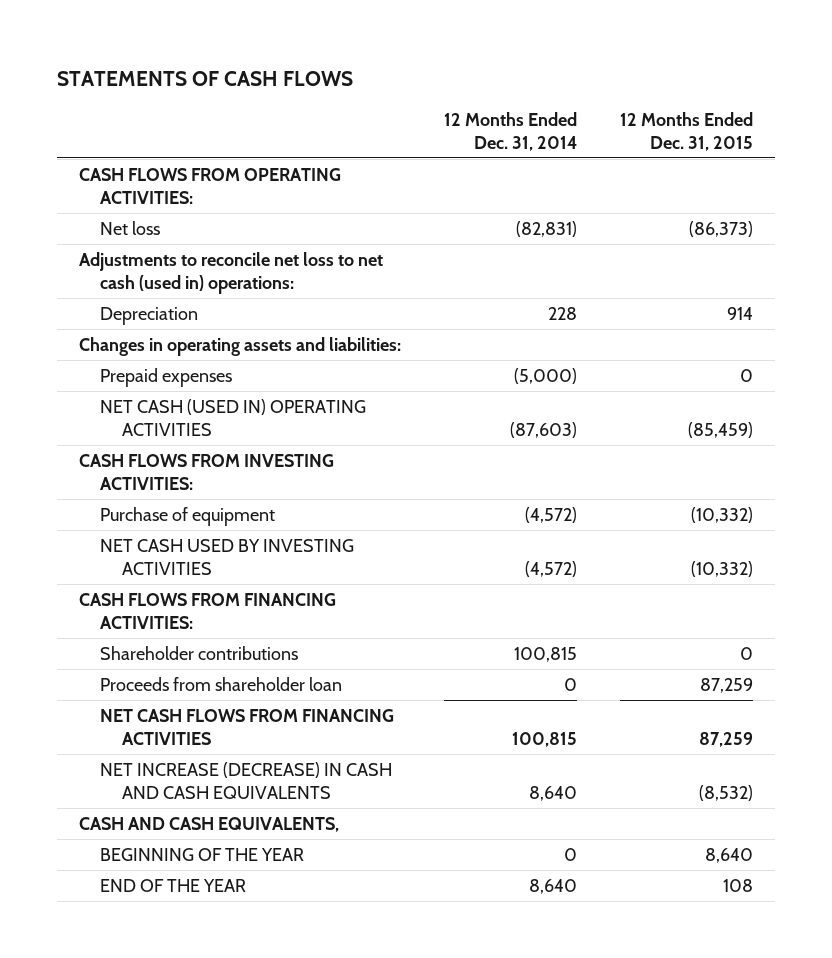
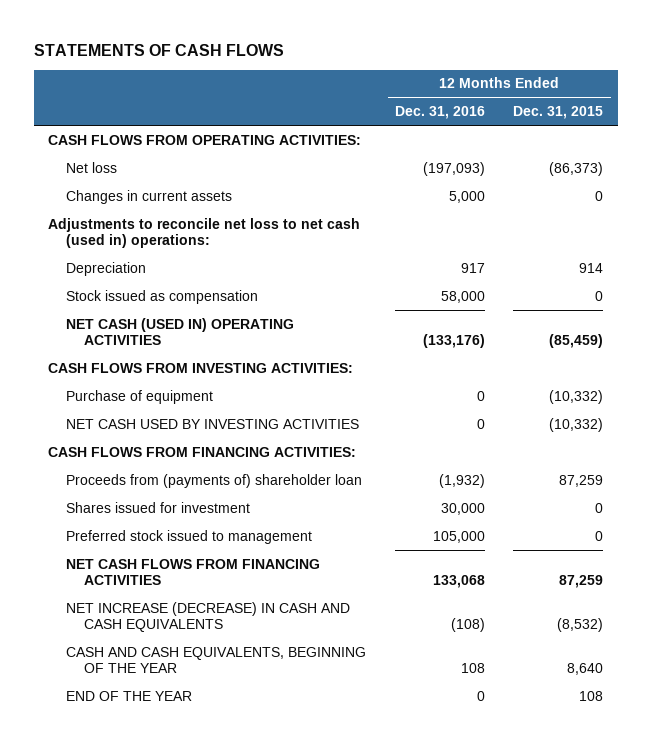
[444,111,578,151] 12 Months Ended Dec. 31, 2014 -> none
none -> [394,106,485,120] Dec. 31, 2016
none -> [66,189,233,204] Changes in current assets
[78,336,401,356] Changes in operating assets and liabilities: -> none
[100,367,233,387] Prepaid expenses -> none
none -> [66,289,259,304] Stock issued as compensation
[100,645,299,660] Shareholder contributions -> none
[100,676,343,691] Proceeds from shareholder loan -> [66,473,363,488] Proceeds from (payments of) shareholder loan
none -> [66,501,251,513] Shares issued for investment
none -> [66,529,313,544] Preferred stock issued to management
[78,816,339,832] CASH AND CASH EQUIVALENTS, -> none
[100,847,305,861] BEGINNING OF THE YEAR -> [66,646,367,674] CASH AND CASH EQUIVALENTS, BEGINNING OF THE YEAR

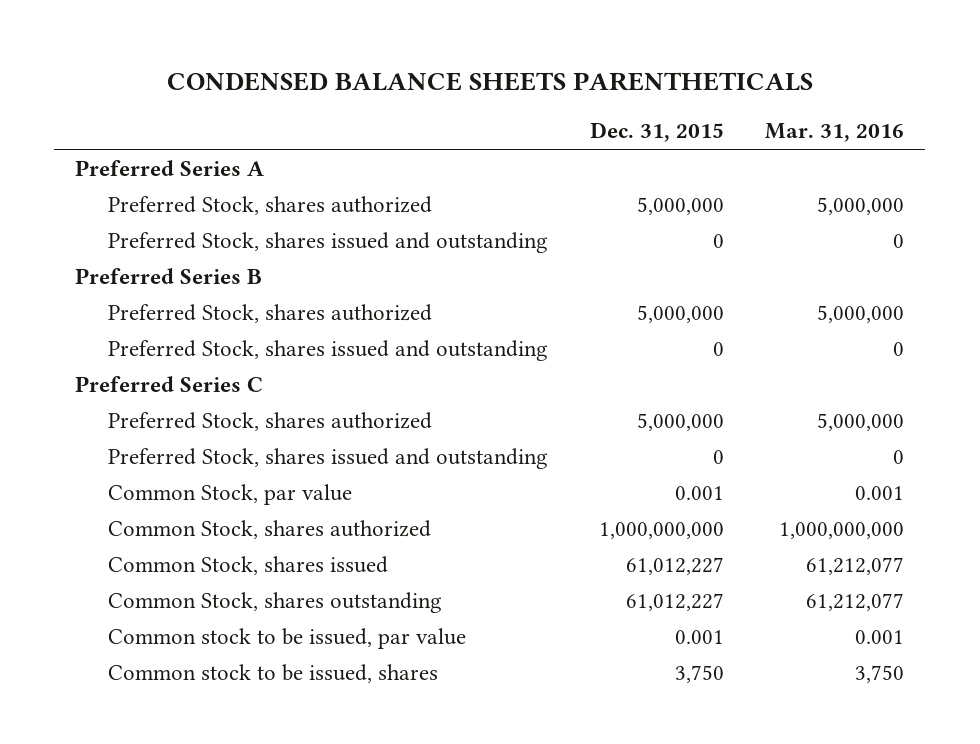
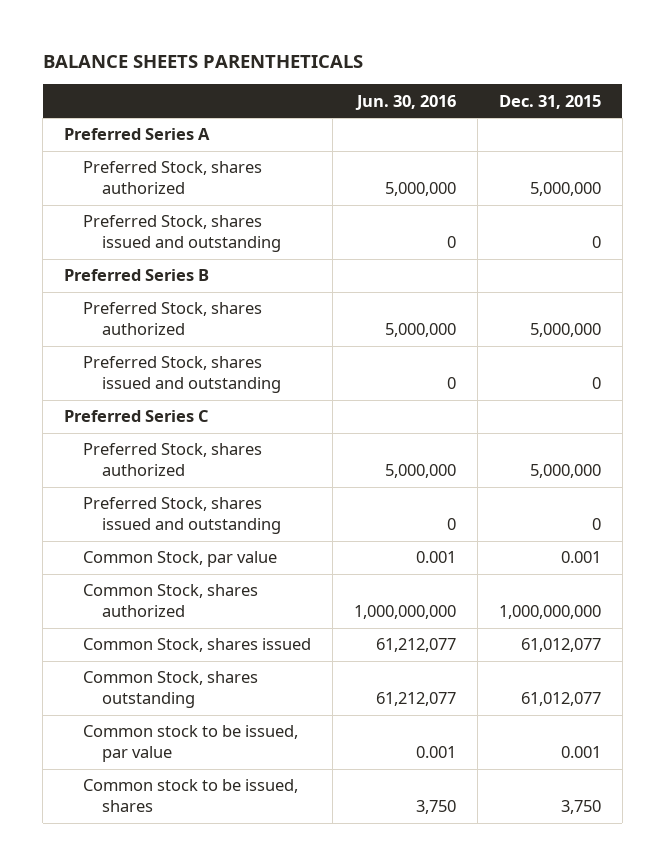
[166,71,813,91] CONDENSED BALANCE SHEETS PARENTHETICALS -> [42,55,363,69] BALANCE SHEETS PARENTHETICALS
[765,123,905,143] Mar. 31, 2016 -> none
none -> [354,94,456,110] Jun. 30, 2016
[625,556,724,575] 61,012,227 -> [520,638,601,653] 61,012,077
[625,592,724,611] 61,012,227 -> [520,692,601,707] 61,012,077

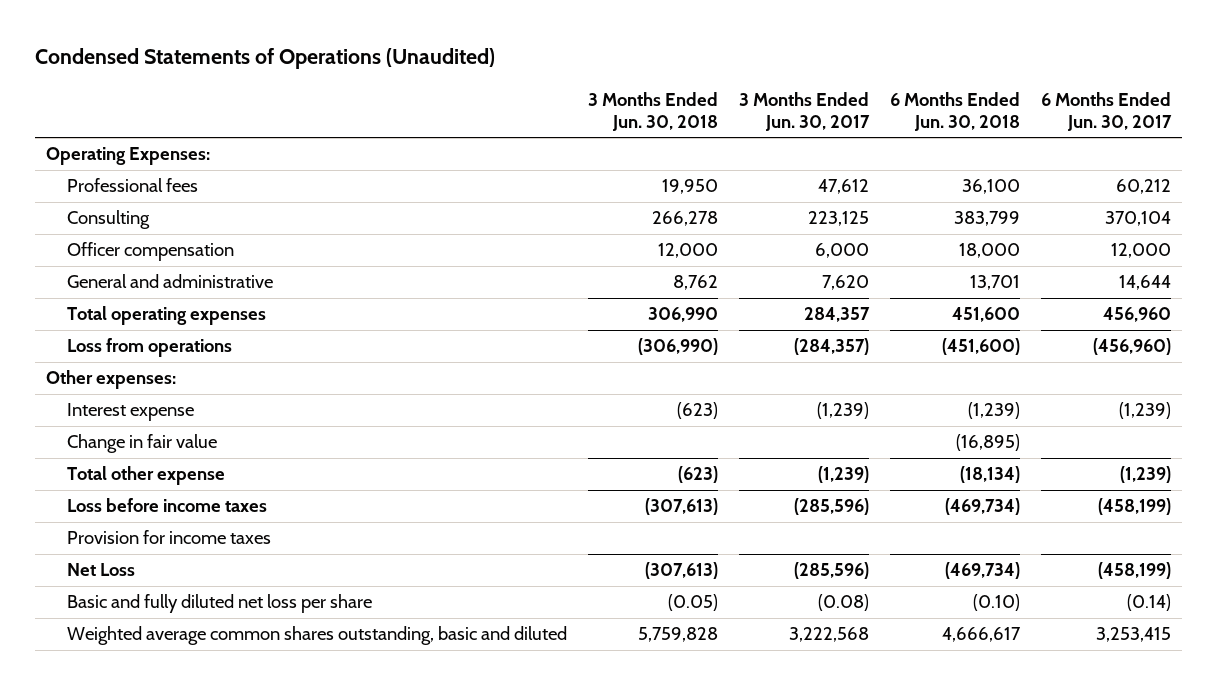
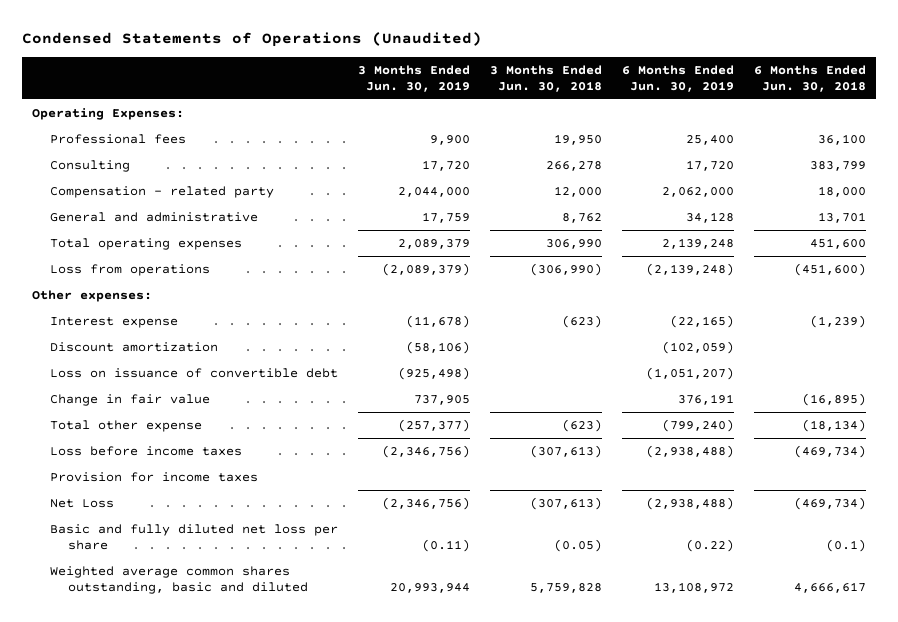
[739,91,871,131] 3 Months Ended Jun. 30, 2017 -> none
[1041,91,1173,131] 6 Months Ended Jun. 30, 2017 -> none
none -> [357,64,470,92] 3 Months Ended Jun. 30, 2019
none -> [621,64,734,92] 6 Months Ended Jun. 30, 2019
[67,242,235,262] Officer compensation -> [49,185,274,198] Compensation - related party
none -> [49,341,218,352] Discount amortization
none -> [49,367,338,378] Loss on issuance of convertible debt
[973,594,1021,612] (0.10) -> [825,539,866,553] (0.1)

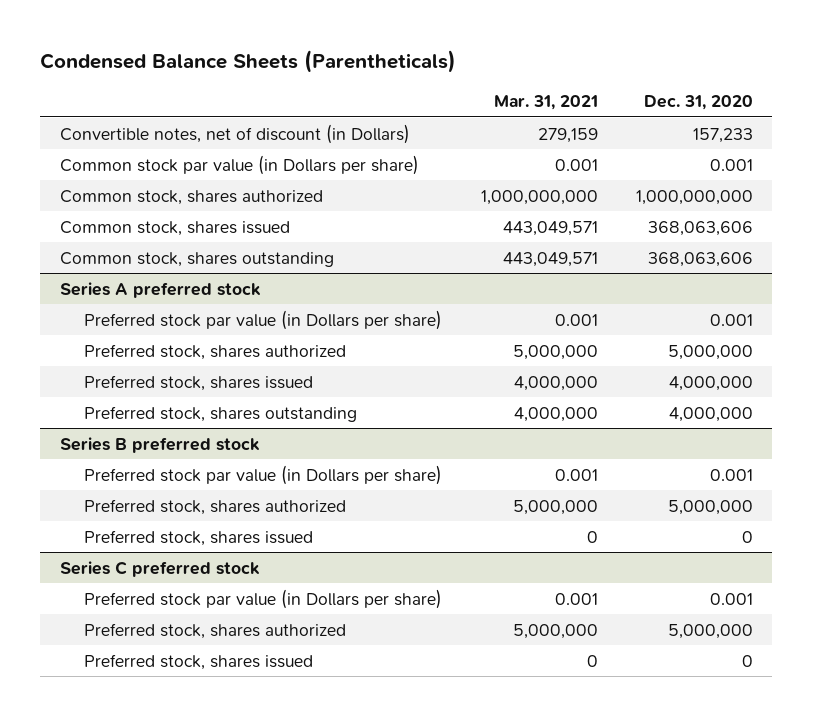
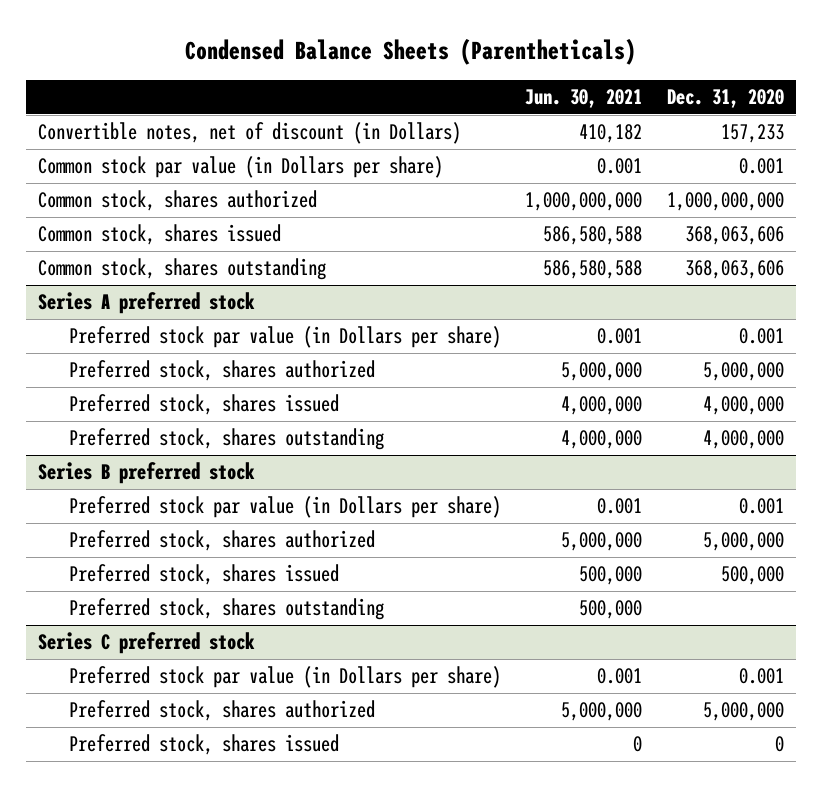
[493,95,598,111] Mar. 31, 2021 -> none
none -> [525,89,643,109] Jun. 30, 2021
[742,530,754,543] 0 -> [720,566,784,586] 500,000
none -> [68,598,384,621] Preferred stock, shares outstanding

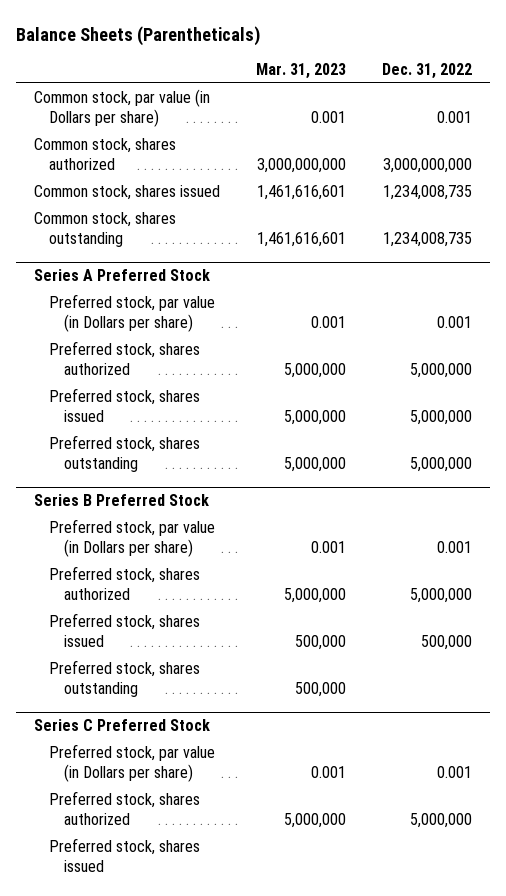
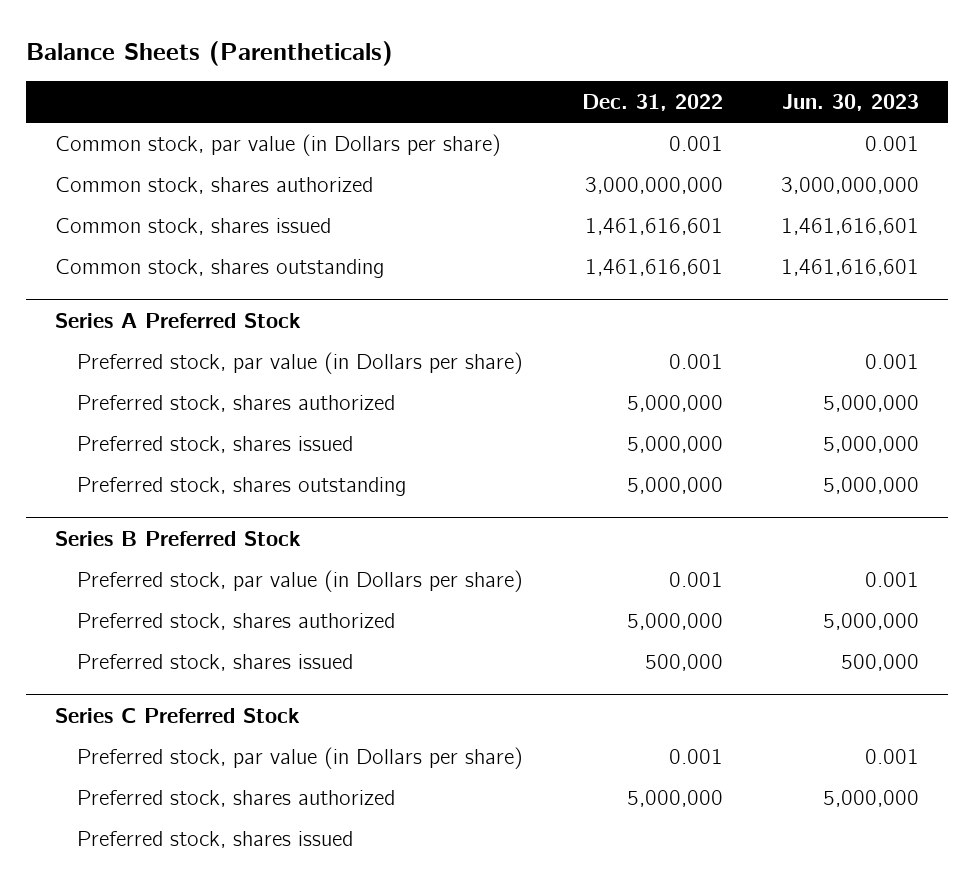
[255,63,346,80] Mar. 31, 2023 -> none
none -> [782,94,920,112] Jun. 30, 2023
[382,184,472,200] 1,234,008,735 -> [584,218,723,236] 1,461,616,601
[382,232,472,248] 1,234,008,735 -> [584,259,723,277] 1,461,616,601
[48,659,200,698] Preferred stock, shares outstanding -> none

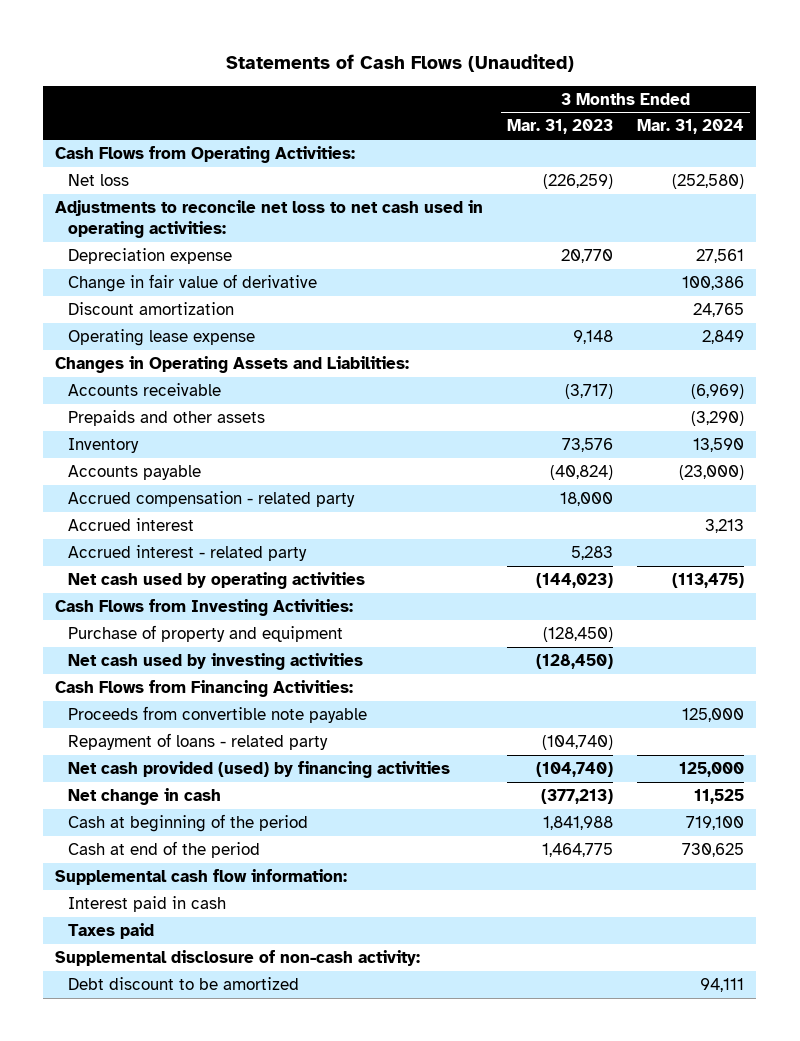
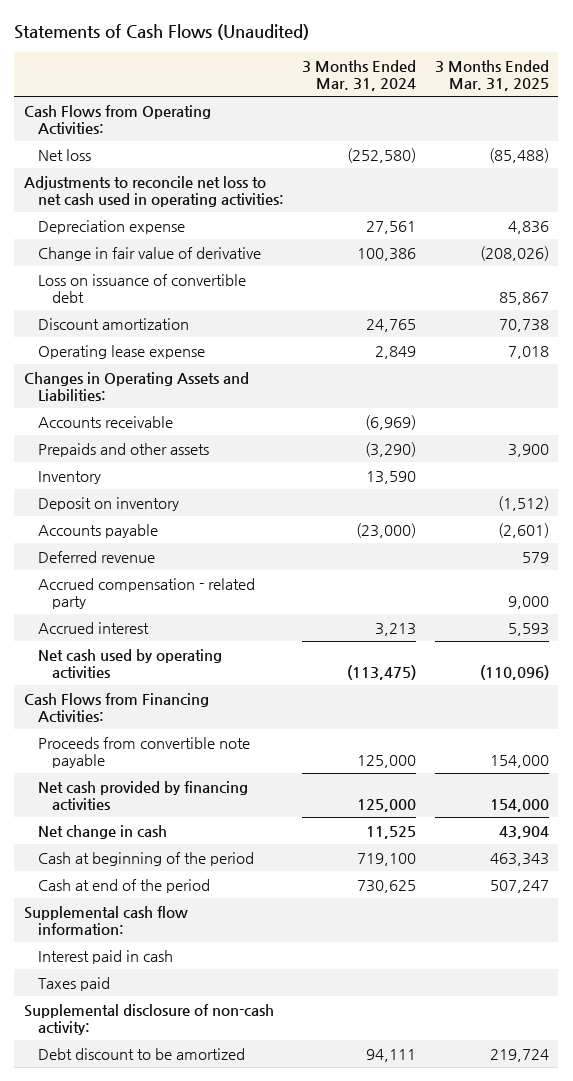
[507,119,614,135] Mar. 31, 2023 -> none
none -> [435,59,550,91] 3 Months Ended Mar. 31, 2025
none -> [37,273,246,303] Loss on issuance of convertible debt
none -> [37,496,179,511] Deposit on inventory
none -> [37,550,155,563] Deferred revenue
[68,544,308,561] Accrued interest - related party -> none
[55,598,354,616] Cash Flows from Investing Activities: -> none
[68,624,344,642] Purchase of property and equipment -> none
[68,652,364,670] Net cash used by investing activities -> none
[68,732,329,750] Repayment of loans - related party -> none
[68,760,451,778] Net cash provided (used) by financing activities -> [37,780,248,810] Net cash provided by financing activities

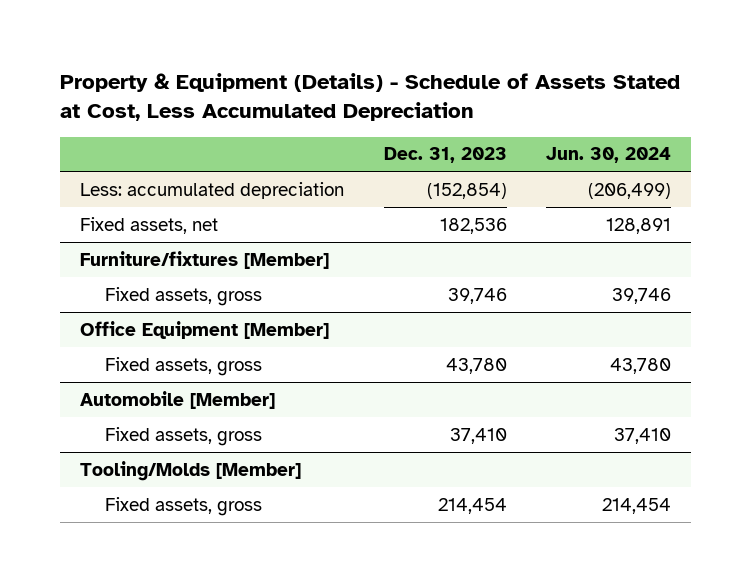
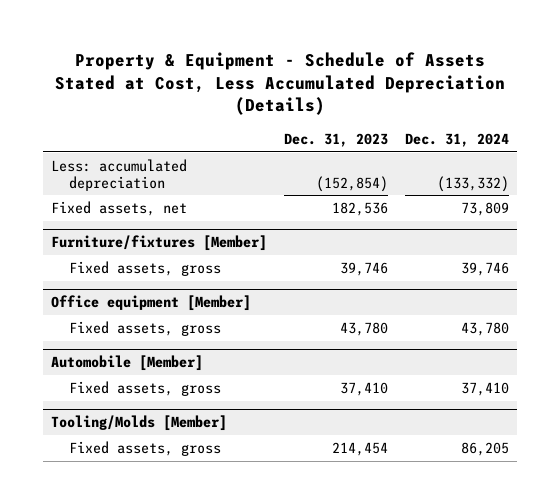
[59,72,680,121] Property & Equipment (Details) - Schedule of Assets Stated at Cost, Less Accumulated Depreciation -> [54,51,505,116] Property & Equipment - Schedule of Assets Stated at Cost, Less Accumulated Depreciation (Details)
[546,147,672,164] Jun. 30, 2024 -> none
none -> [404,133,509,148] Dec. 31, 2024
[79,320,329,339] Office Equipment [Member] -> [51,295,252,312] Office equipment [Member]

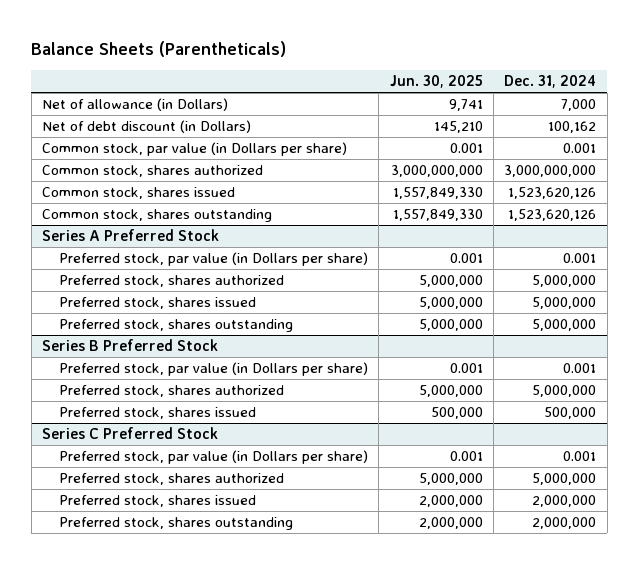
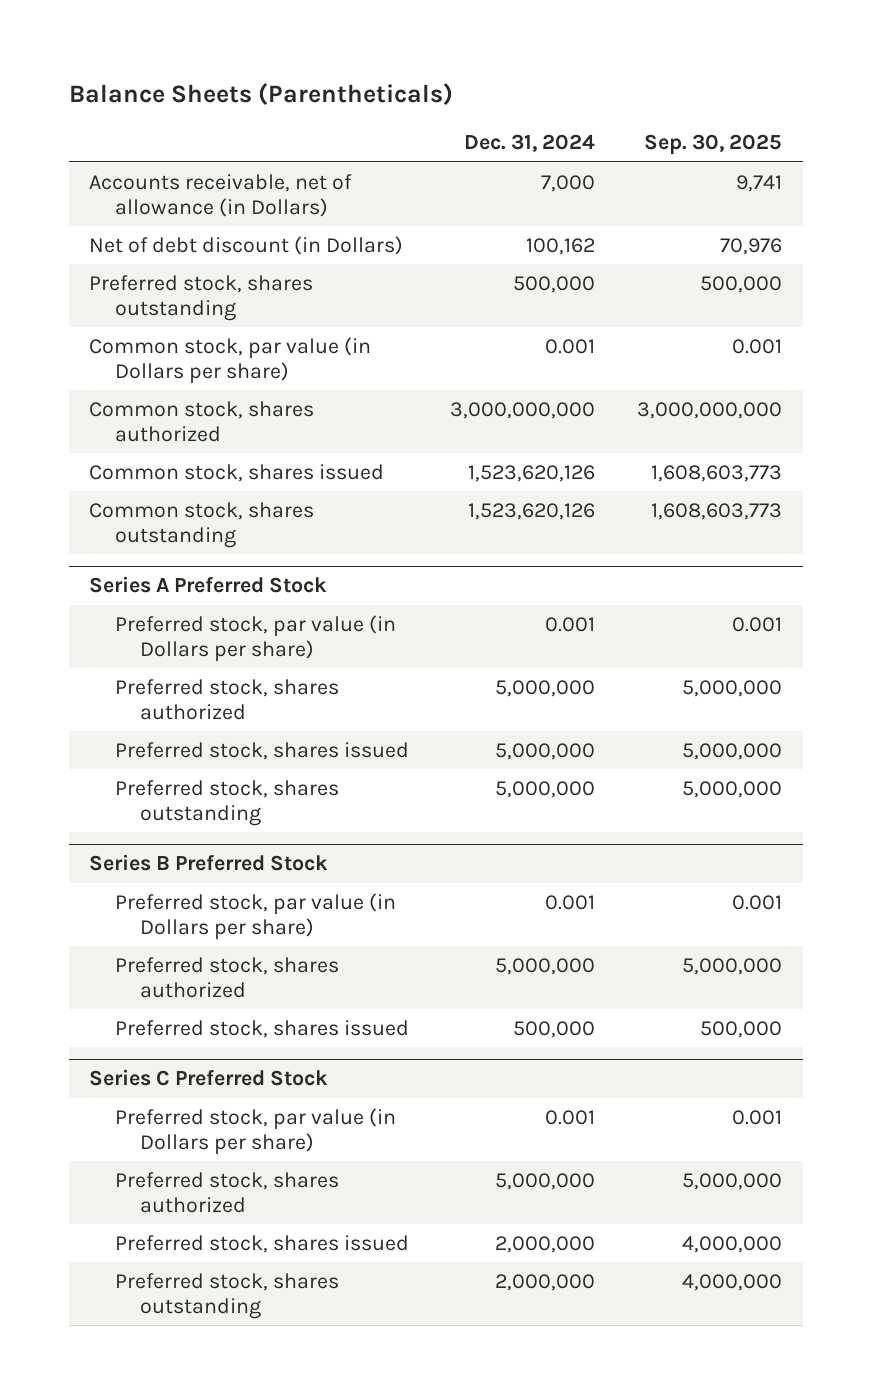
[389,75,483,89] Jun. 30, 2025 -> none
none -> [644,134,783,156] Sep. 30, 2025
[42,98,229,112] Net of allowance (in Dollars) -> [89,173,353,218] Accounts receivable, net of allowance (in Dollars)
none -> [89,274,314,322] Preferred stock, shares outstanding

